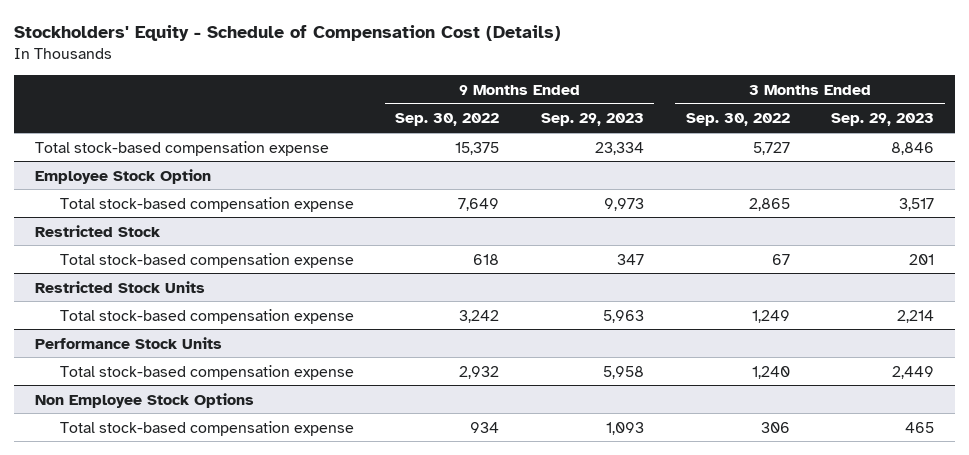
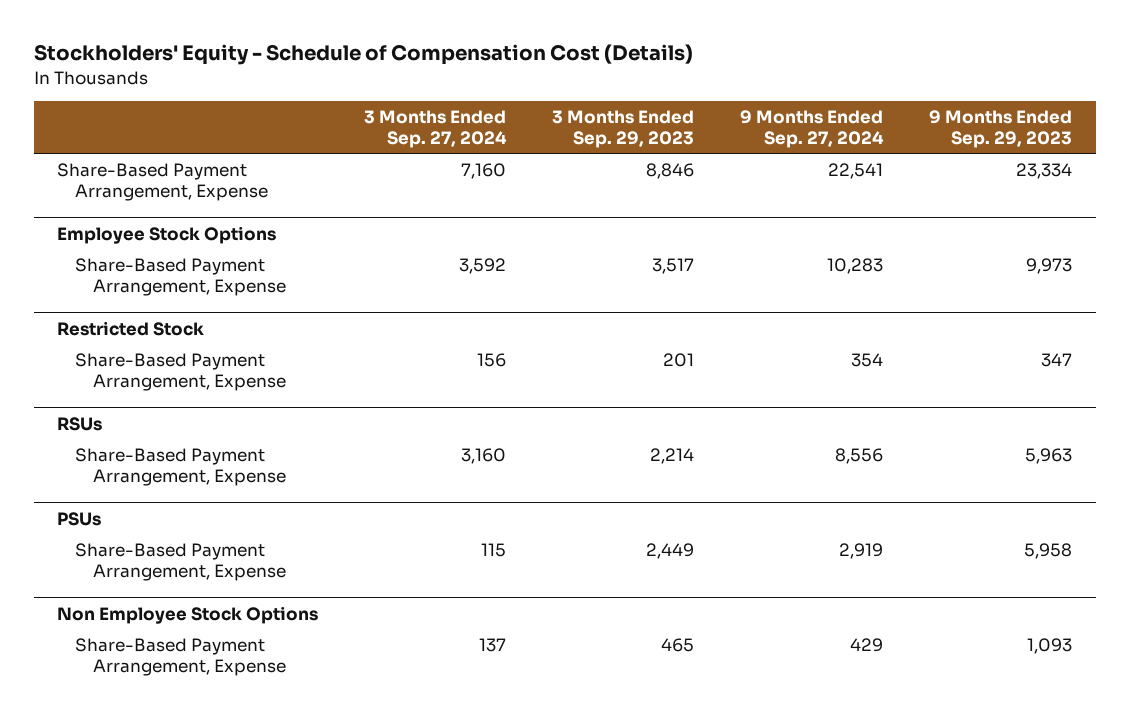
[395,113,500,127] Sep. 30, 2022 -> none
[685,113,790,127] Sep. 30, 2022 -> none
none -> [363,109,507,148] 3 Months Ended Sep. 27, 2024
none -> [740,109,885,148] 9 Months Ended Sep. 27, 2024
[34,140,329,156] Total stock-based compensation expense -> [56,163,268,202] Share-Based Payment Arrangement, Expense
[34,168,211,184] Employee Stock Option -> [56,225,276,244] Employee Stock Options
[59,196,354,212] Total stock-based compensation expense -> [74,258,286,297] Share-Based Payment Arrangement, Expense
[59,252,354,268] Total stock-based compensation expense -> [74,353,286,392] Share-Based Payment Arrangement, Expense
[34,280,205,293] Restricted Stock Units -> [56,416,102,431] RSUs
[59,308,354,324] Total stock-based compensation expense -> [74,448,286,487] Share-Based Payment Arrangement, Expense
[34,336,222,349] Performance Stock Units -> [56,511,101,526] PSUs
[59,364,354,380] Total stock-based compensation expense -> [74,543,286,582] Share-Based Payment Arrangement, Expense
[59,420,354,436] Total stock-based compensation expense -> [74,638,286,677] Share-Based Payment Arrangement, Expense

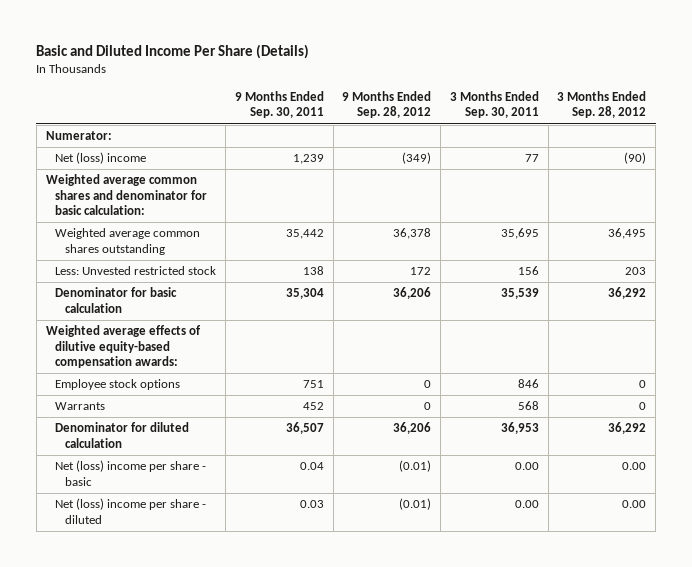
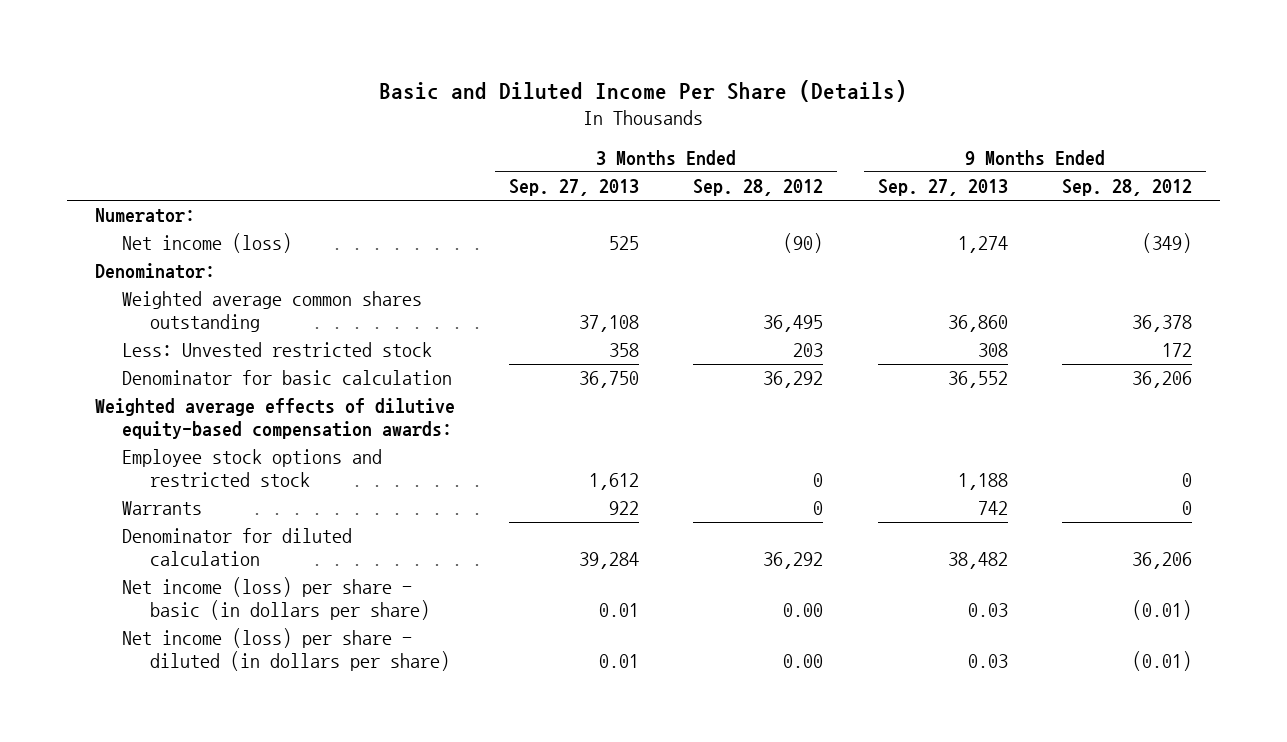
[234,90,324,119] 9 Months Ended Sep. 30, 2011 -> none
[449,90,539,119] 3 Months Ended Sep. 30, 2011 -> none
none -> [508,179,639,197] Sep. 27, 2013
none -> [877,179,1008,197] Sep. 27, 2013
[55,152,147,165] Net (loss) income -> [122,233,293,254] Net income (loss)
[45,174,208,216] Weighted average common shares and denominator for basic calculation: -> [94,263,215,280] Denominator:
[55,379,181,391] Employee stock options -> [122,449,383,488] Employee stock options and restricted stock
[55,460,207,486] Net (loss) income per share - basic -> [122,577,431,621] Net income (loss) per share - basic (in dollars per share)
[55,498,207,524] Net (loss) income per share - diluted -> [122,628,451,672] Net income (loss) per share - diluted (in dollars per share)

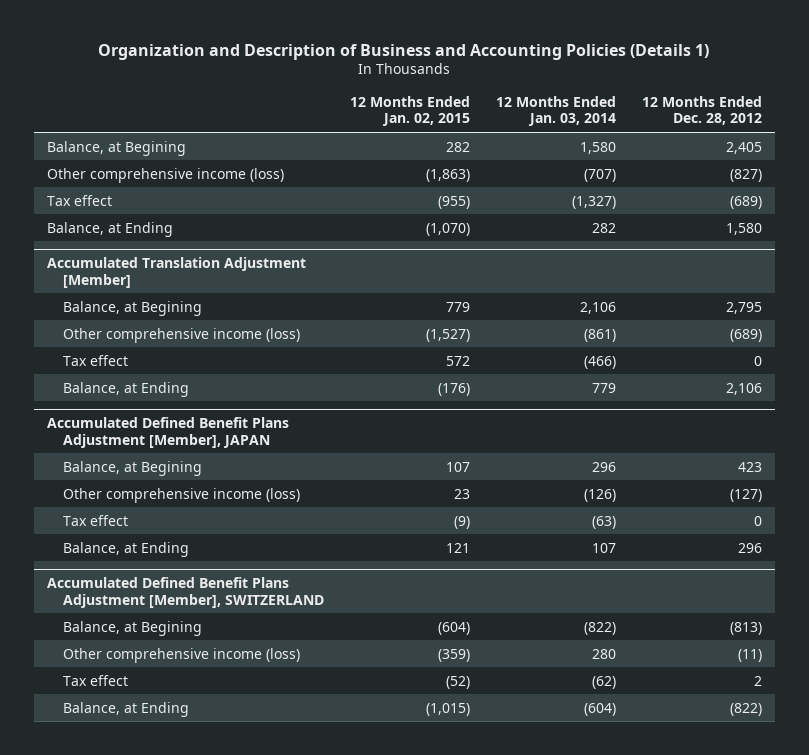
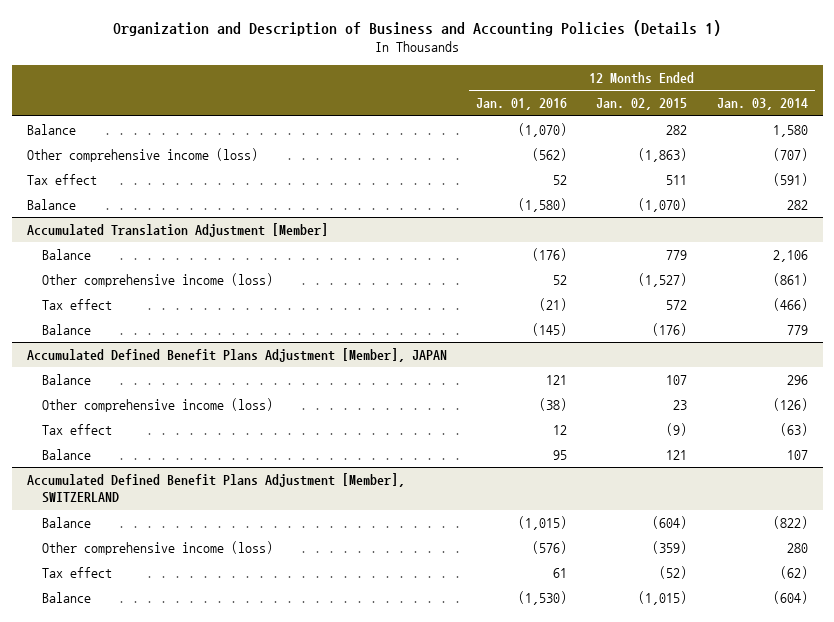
[641,95,762,126] 12 Months Ended Dec. 28, 2012 -> none
none -> [475,98,567,111] Jan. 01, 2016
[47,140,187,156] Balance, at Begining -> [26,123,76,135] Balance
[437,195,470,209] (955) -> [666,174,688,185] 511
[571,195,616,209] (1,327) -> [772,172,808,186] (591)
[47,221,174,237] Balance, at Ending -> [26,198,76,210] Balance
[62,300,202,316] Balance, at Begining -> [42,248,92,260] Balance
[62,381,189,397] Balance, at Ending -> [42,323,92,335] Balance
[62,460,202,476] Balance, at Begining -> [42,373,92,385] Balance
[62,541,189,557] Balance, at Ending -> [42,448,92,460] Balance
[62,620,202,636] Balance, at Begining -> [42,516,92,528] Balance
[62,701,189,717] Balance, at Ending -> [42,591,92,603] Balance

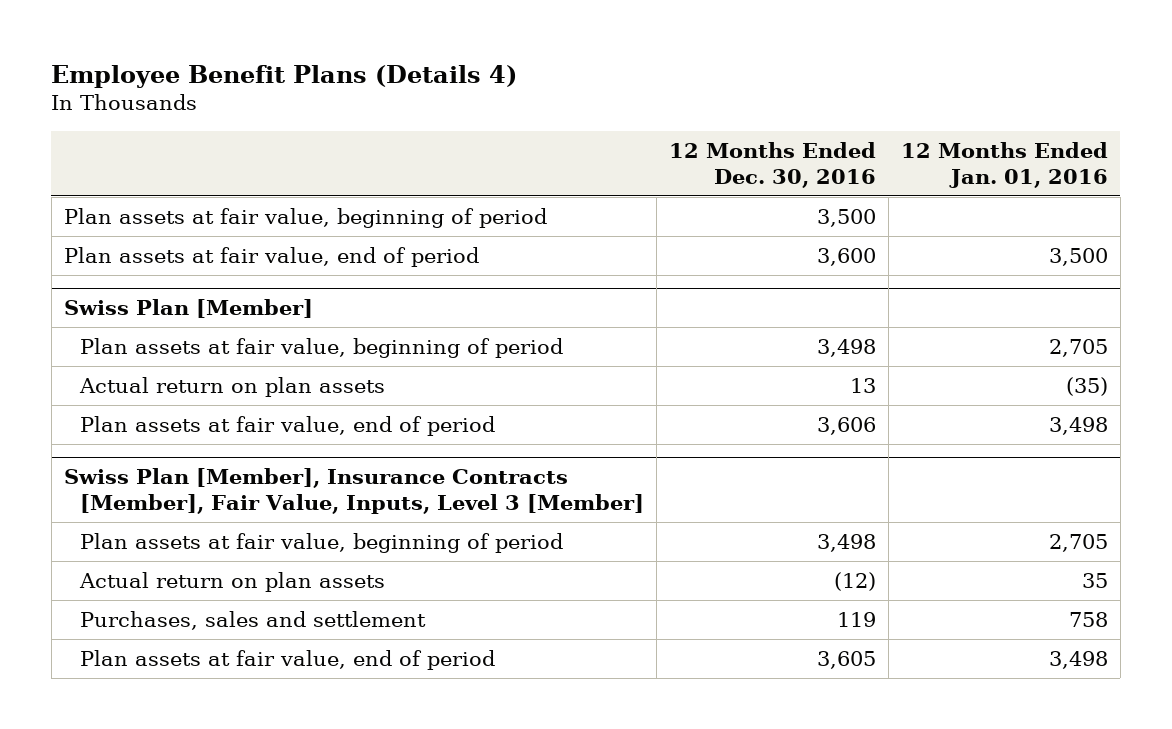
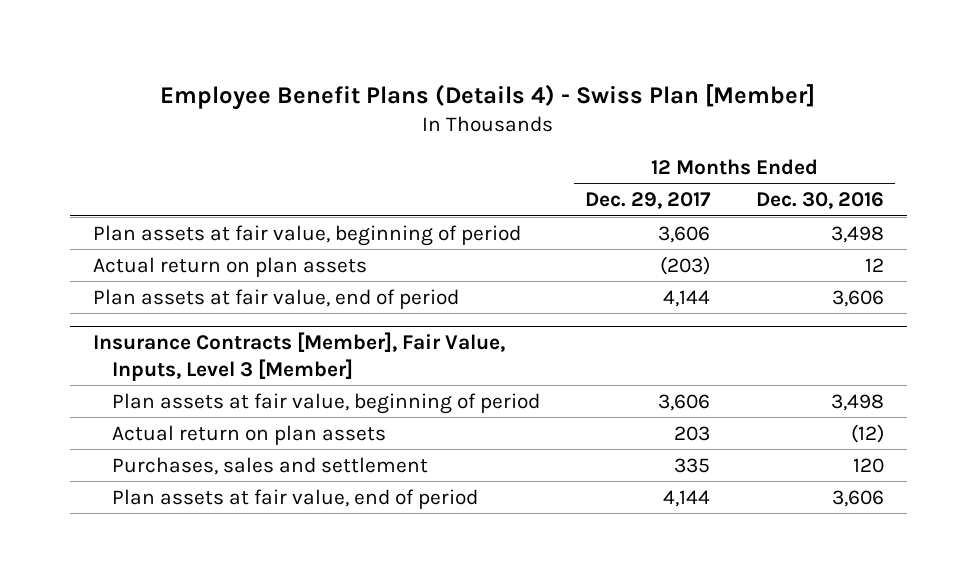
[51,64,518,88] Employee Benefit Plans (Details 4) -> [160,83,816,110] Employee Benefit Plans (Details 4) - Swiss Plan [Member]
[901,141,1109,188] 12 Months Ended Jan. 01, 2016 -> none
none -> [585,192,712,210] Dec. 29, 2017
[63,207,547,228] Plan assets at fair value, beginning of period -> none
[63,246,479,267] Plan assets at fair value, end of period -> none
[63,298,313,318] Swiss Plan [Member] -> none
[850,377,877,393] 13 -> [864,257,884,272] 12
[63,467,645,515] Swiss Plan [Member], Insurance Contracts [Member], Fair Value, Inputs, Level 3 [Member] -> [93,332,506,381] Insurance Contracts [Member], Fair Value, Inputs, Level 3 [Member]
[837,611,877,627] 119 -> [852,457,884,473] 120
[817,650,877,669] 3,605 -> [831,489,884,507] 3,606

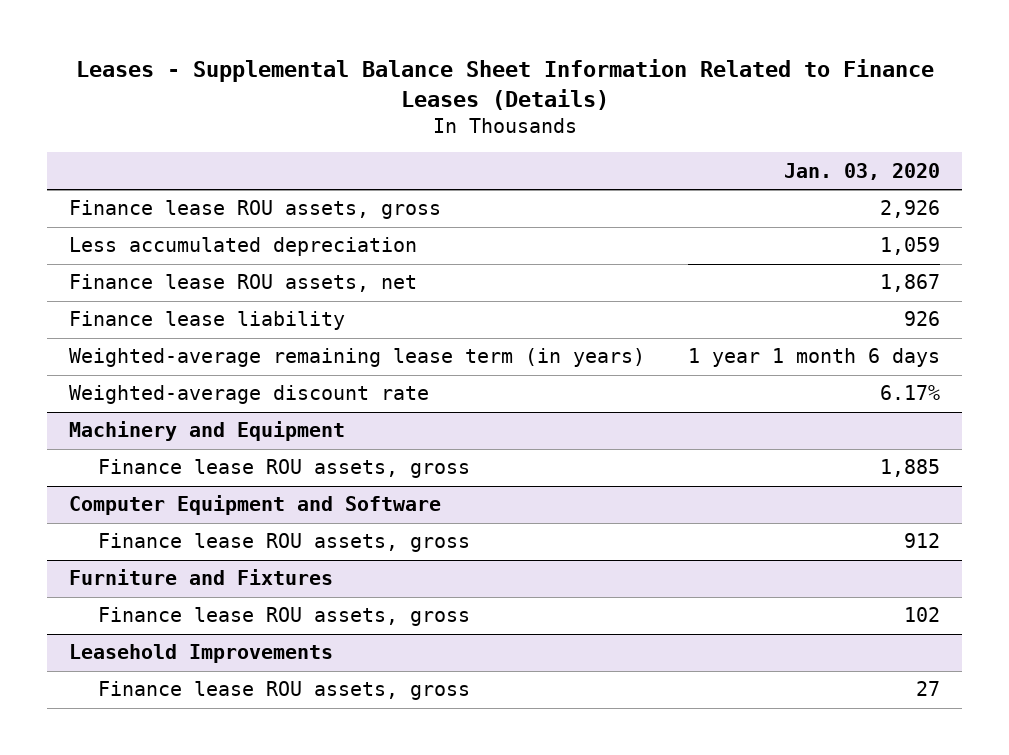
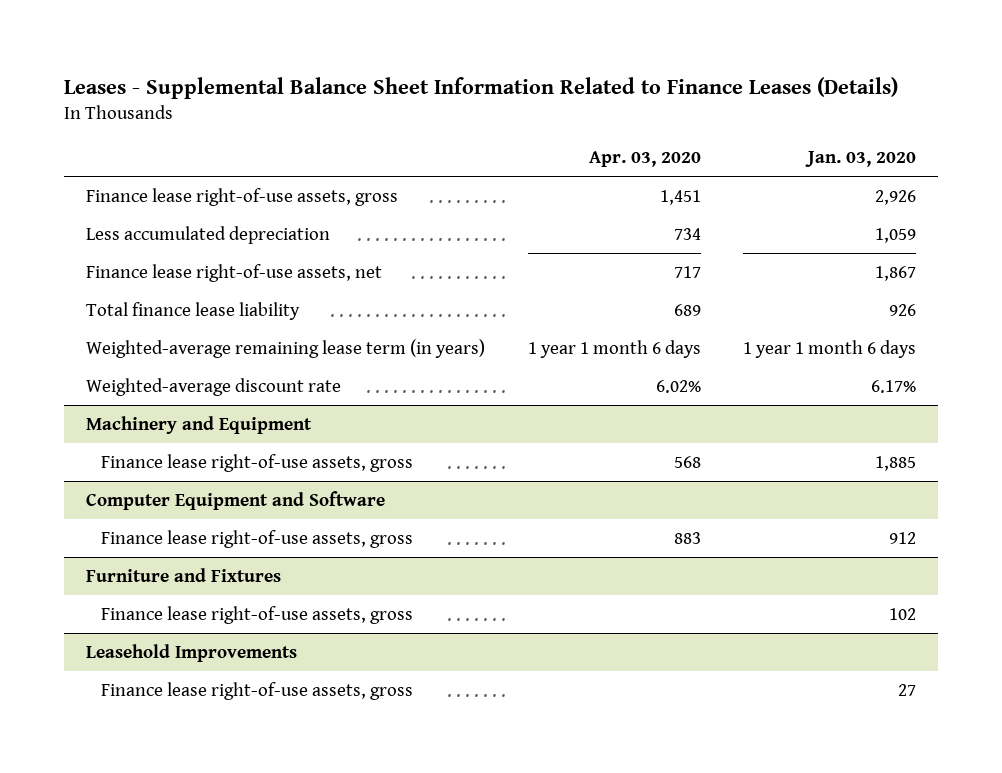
none -> [588,150,701,167] Apr. 03, 2020
[68,200,441,220] Finance lease ROU assets, gross -> [85,187,398,206] Finance lease right-of-use assets, gross
[68,274,417,293] Finance lease ROU assets, net -> [85,263,382,282] Finance lease right-of-use assets, net
[68,311,345,331] Finance lease liability -> [85,301,300,320] Total finance lease liability
[97,459,470,479] Finance lease ROU assets, gross -> [100,453,413,472] Finance lease right-of-use assets, gross
[97,533,470,553] Finance lease ROU assets, gross -> [100,529,413,548] Finance lease right-of-use assets, gross
[97,607,470,627] Finance lease ROU assets, gross -> [100,605,413,624] Finance lease right-of-use assets, gross
[97,681,470,701] Finance lease ROU assets, gross -> [100,681,413,700] Finance lease right-of-use assets, gross

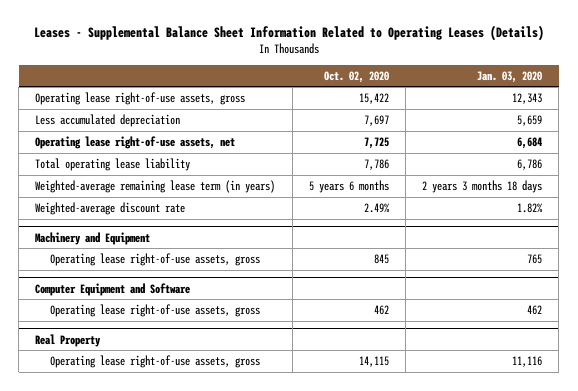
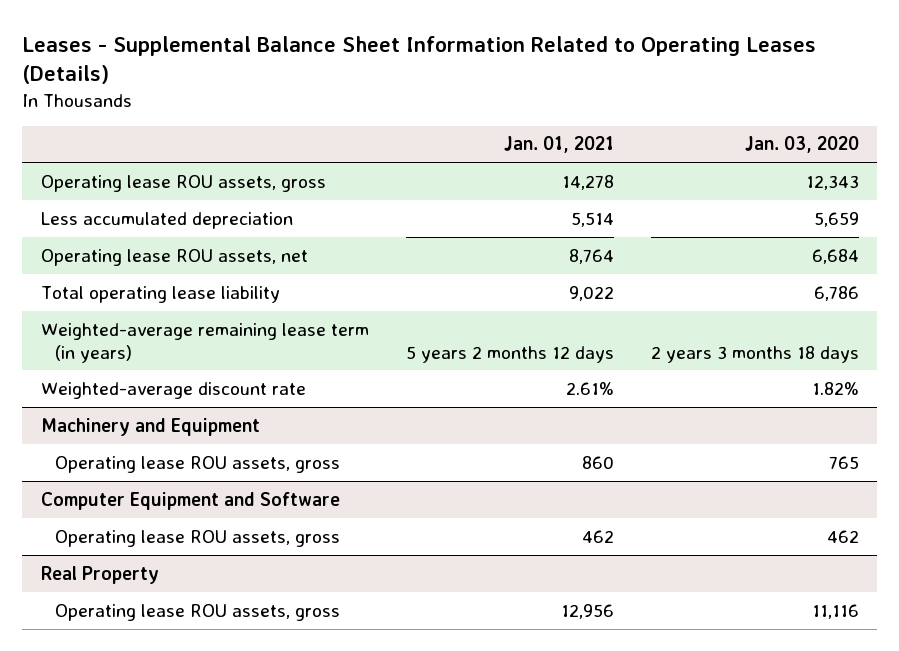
[323,70,389,83] Oct. 02, 2020 -> none
none -> [503,136,614,154] Jan. 01, 2021
[35,92,246,106] Operating lease right-of-use assets, gross -> [40,174,326,192] Operating lease ROU assets, gross
[35,136,236,150] Operating lease right-of-use assets, net -> [40,248,308,266] Operating lease ROU assets, net
[50,253,261,267] Operating lease right-of-use assets, gross -> [55,455,341,473] Operating lease ROU assets, gross
[50,304,261,318] Operating lease right-of-use assets, gross -> [55,529,341,547] Operating lease ROU assets, gross
[50,355,261,369] Operating lease right-of-use assets, gross -> [55,603,341,621] Operating lease ROU assets, gross

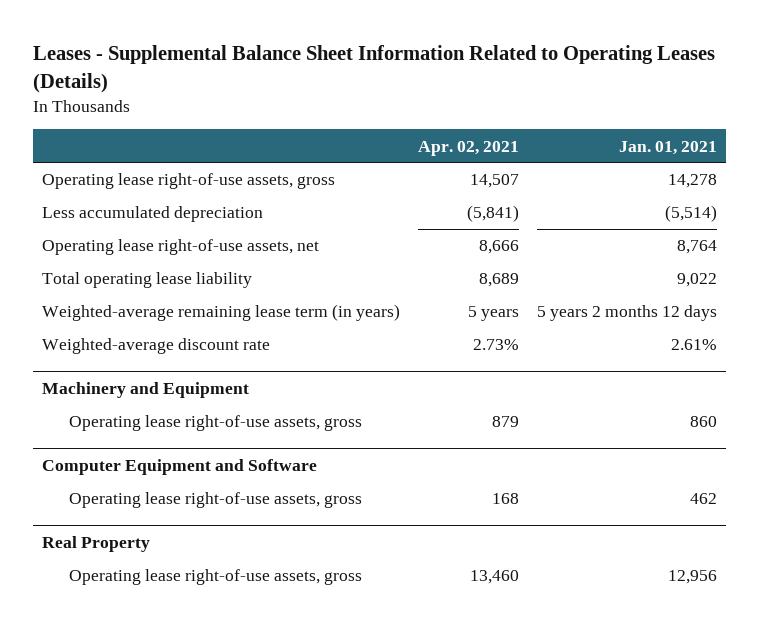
[744,136,859,154] Jan. 03, 2020 -> none
none -> [418,140,520,156] Apr. 02, 2021
[40,174,326,192] Operating lease ROU assets, gross -> [42,173,336,190] Operating lease right-of-use assets, gross
[570,211,614,227] 5,514 -> [665,205,718,223] (5,514)
[40,248,308,266] Operating lease ROU assets, net -> [42,239,320,256] Operating lease right-of-use assets, net
[55,455,341,473] Operating lease ROU assets, gross -> [68,415,362,432] Operating lease right-of-use assets, gross
[55,529,341,547] Operating lease ROU assets, gross -> [68,492,362,509] Operating lease right-of-use assets, gross
[55,603,341,621] Operating lease ROU assets, gross -> [68,569,362,586] Operating lease right-of-use assets, gross

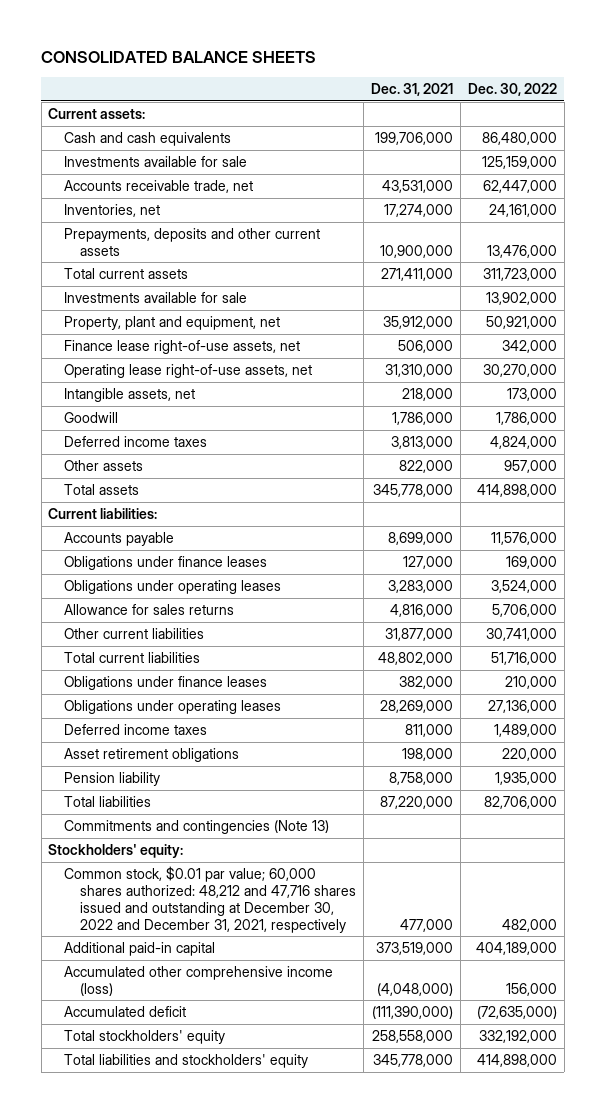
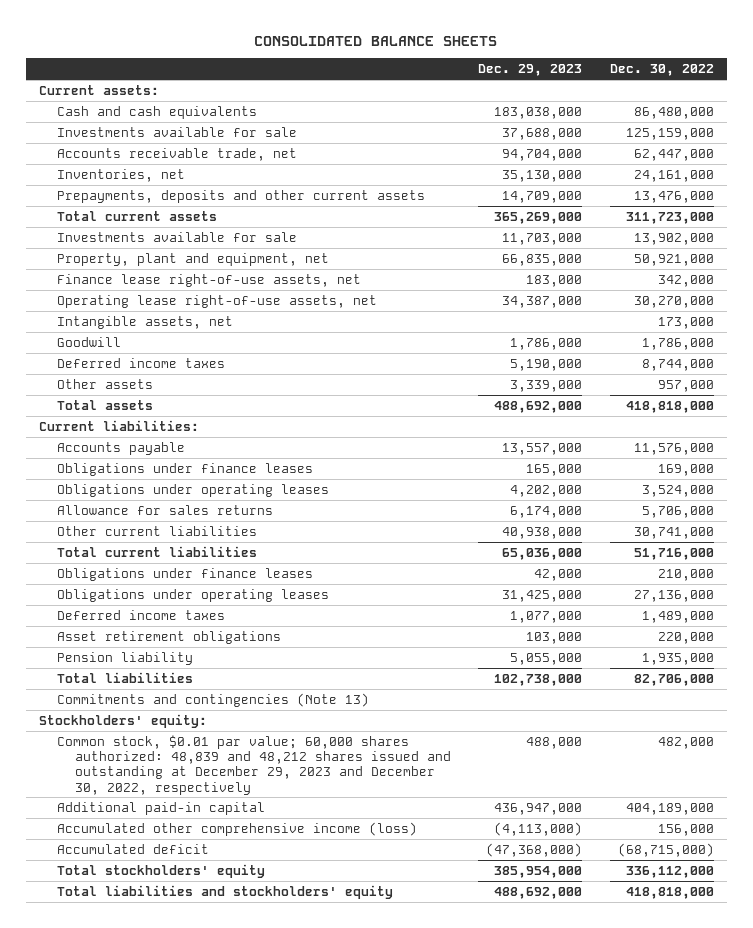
[371,83,454,97] Dec. 31, 2021 -> none
none -> [478,64,583,77] Dec. 29, 2023
[489,435,557,449] 4,824,000 -> [641,358,714,371] 8,744,000
[476,483,557,497] 414,898,000 -> [625,400,714,413] 418,818,000
[64,865,357,933] Common stock, $0.01 par value; 60,000 shares authorized: 48,212 and 47,716 shares issued and outstanding at December 30, 2022 and December 31, 2021, respectively -> [57,734,452,795] Common stock, $0.01 par value; 60,000 shares authorized: 48,839 and 48,212 shares issued and outstanding at December 29, 2023 and December 30, 2022, respectively
[476,1005,557,1019] (72,635,000) -> [617,842,714,857] (68,715,000)
[478,1029,557,1043] 332,192,000 -> [625,865,714,878] 336,112,000
[476,1053,557,1067] 414,898,000 -> [625,886,714,899] 418,818,000

